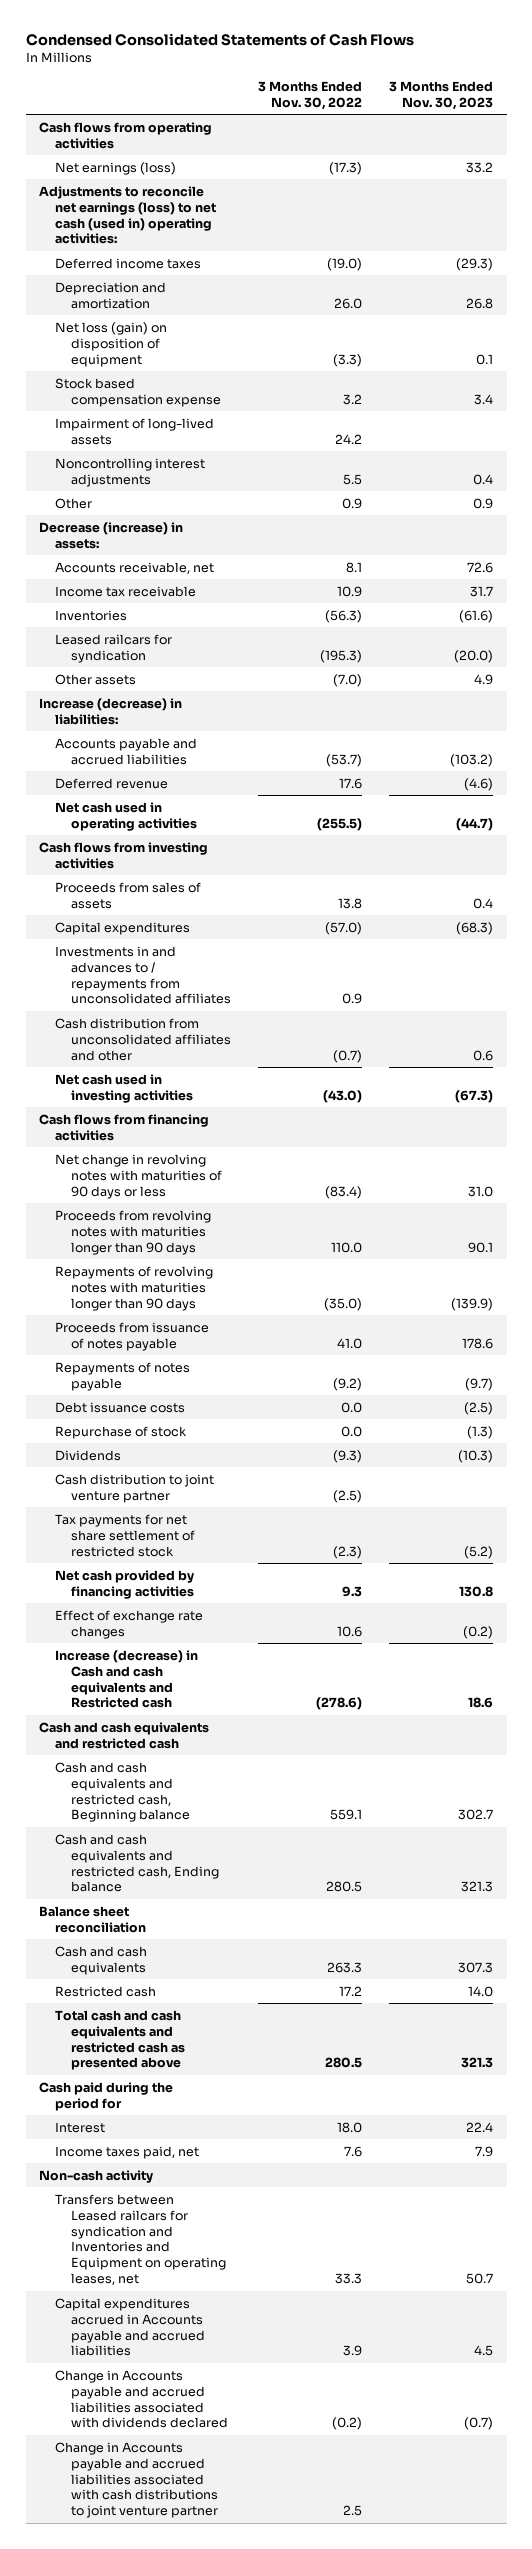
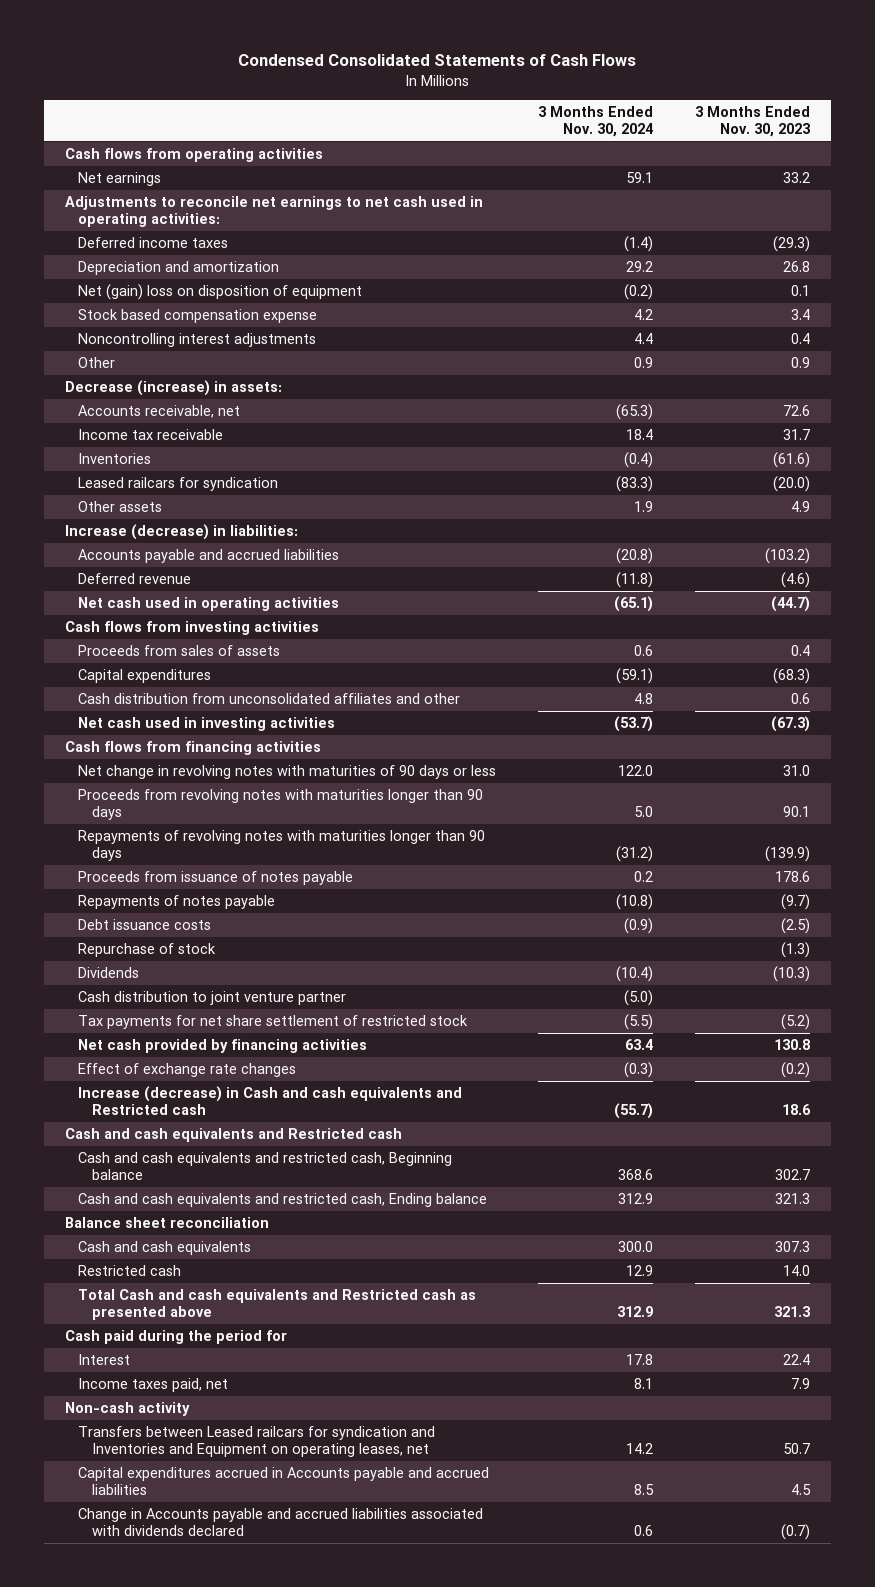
[257,80,362,110] 3 Months Ended Nov. 30, 2022 -> none
none -> [538,106,654,137] 3 Months Ended Nov. 30, 2024
[54,161,176,175] Net earnings (loss) -> [78,172,162,187] Net earnings
[39,185,216,245] Adjustments to reconcile net earnings (loss) to net cash (used in) operating activities: -> [64,196,483,227] Adjustments to reconcile net earnings to net cash used in operating activities:
[54,321,167,367] Net loss (gain) on disposition of equipment -> [78,284,363,301] Net (gain) loss on disposition of equipment
[54,417,214,445] Impairment of long-lived assets -> none
[54,945,231,1005] Investments in and advances to / repayments from unconsolidated affiliates -> none
[39,1721,210,1749] Cash and cash equivalents and restricted cash -> [64,1128,402,1143] Cash and cash equivalents and Restricted cash
[54,2009,185,2071] Total cash and cash equivalents and restricted cash as presented above -> [78,1289,477,1320] Total Cash and cash equivalents and Restricted cash as presented above
[54,2441,218,2519] Change in Accounts payable and accrued liabilities associated with cash distributions to joint venture partner -> none

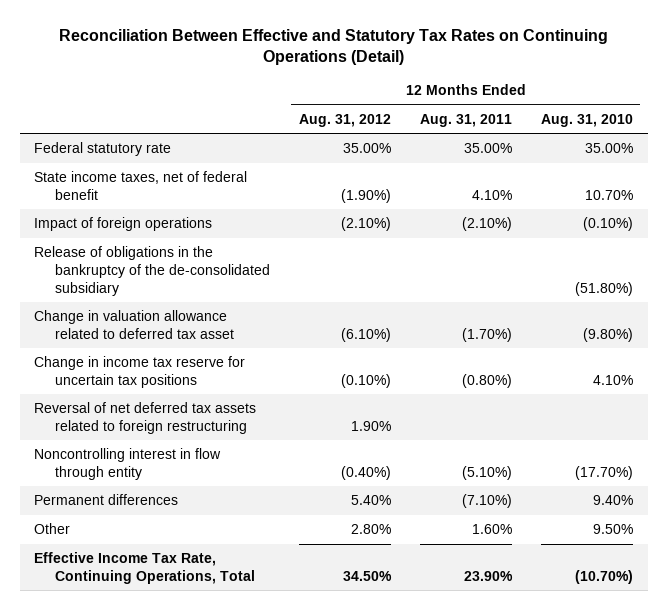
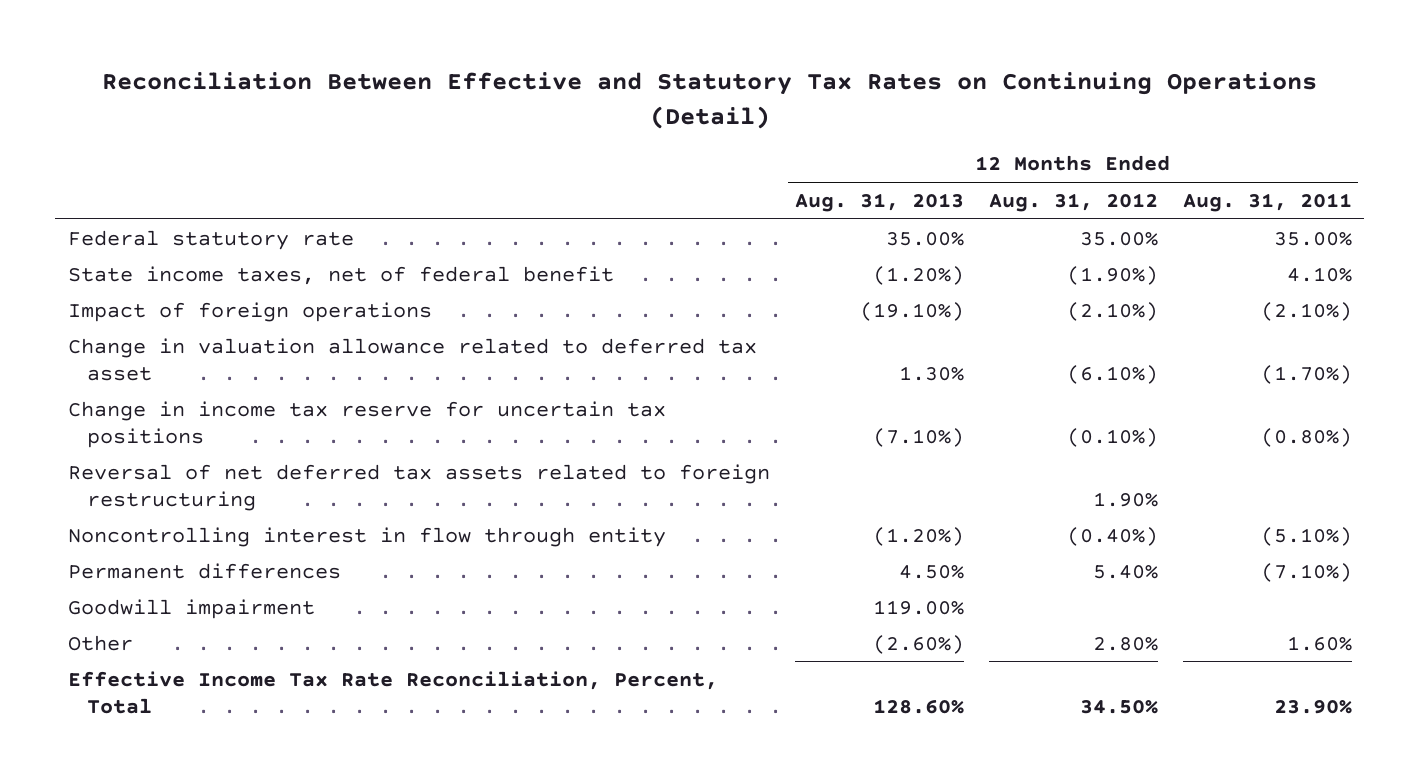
[541,113,634,127] Aug. 31, 2010 -> none
none -> [794,192,964,212] Aug. 31, 2013
[34,246,270,296] Release of obligations in the bankruptcy of the de-consolidated subsidiary -> none
none -> [67,598,315,619] Goodwill impairment
[34,552,255,584] Effective Income Tax Rate, Continuing Operations, Total -> [67,670,718,714] Effective Income Tax Rate Reconciliation, Percent, Total

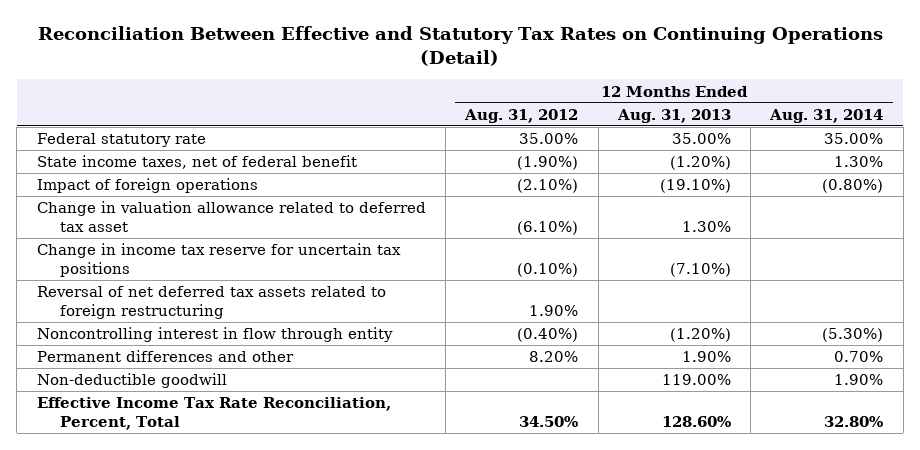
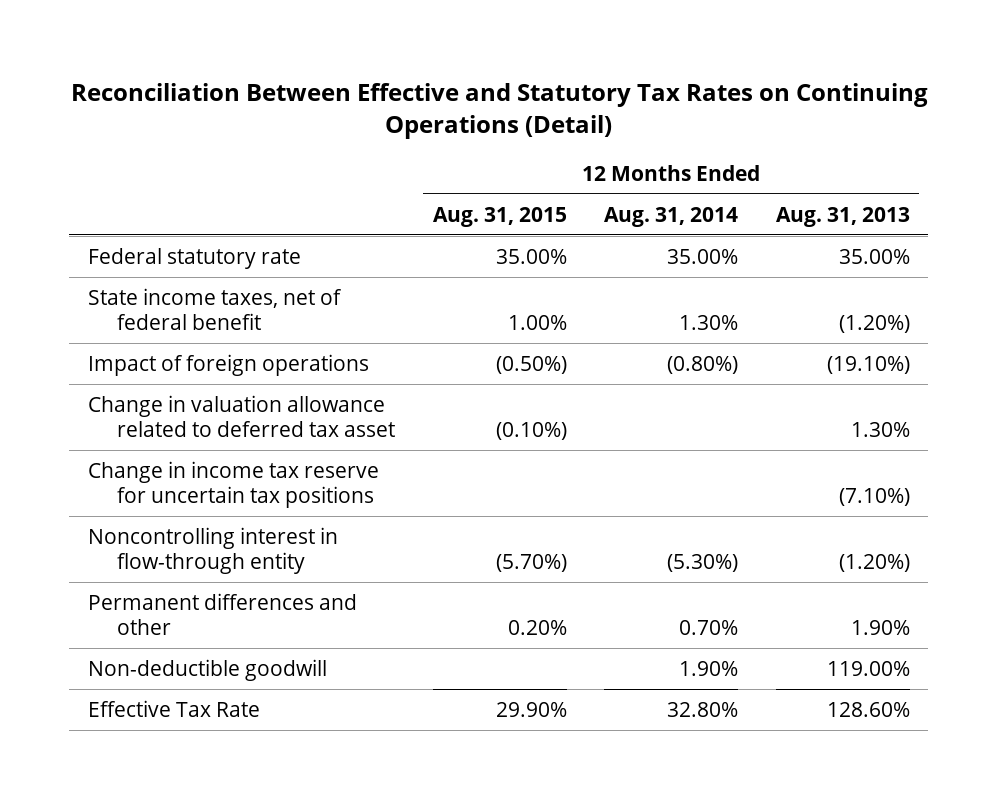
[464,108,579,123] Aug. 31, 2012 -> none
none -> [432,206,567,227] Aug. 31, 2015
[36,286,386,320] Reversal of net deferred tax assets related to foreign restructuring -> none
[36,327,393,343] Noncontrolling interest in flow through entity -> [87,526,338,575] Noncontrolling interest in flow-through entity
[36,397,391,431] Effective Income Tax Rate Reconciliation, Percent, Total -> [87,699,260,717] Effective Tax Rate

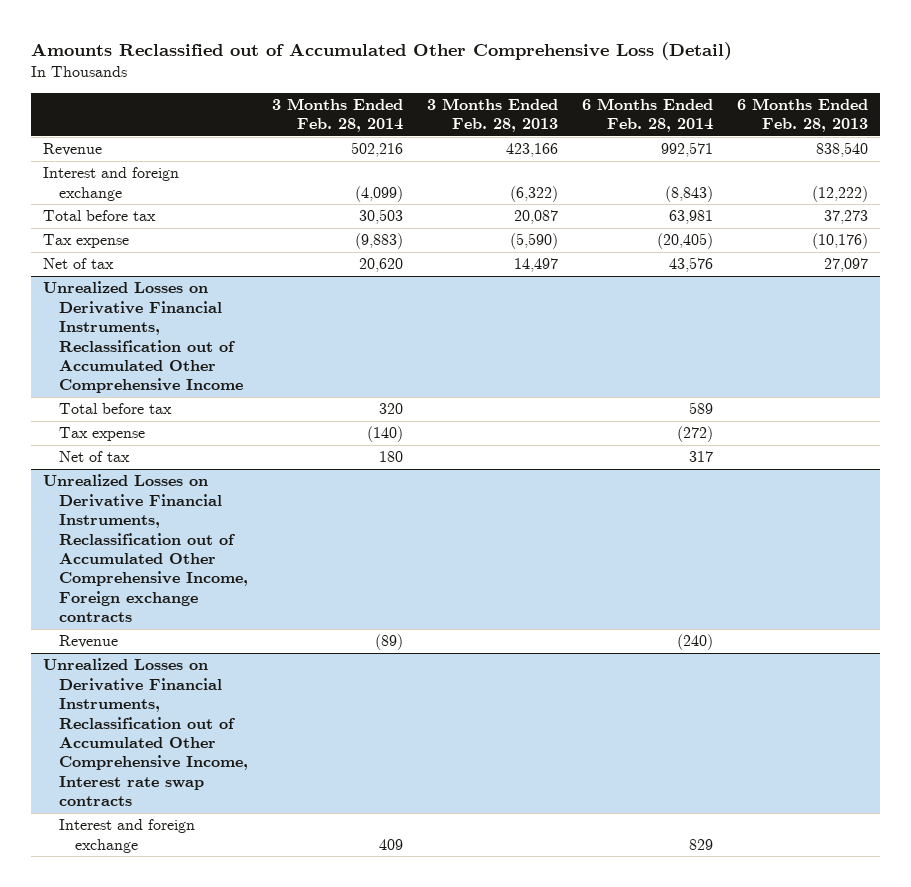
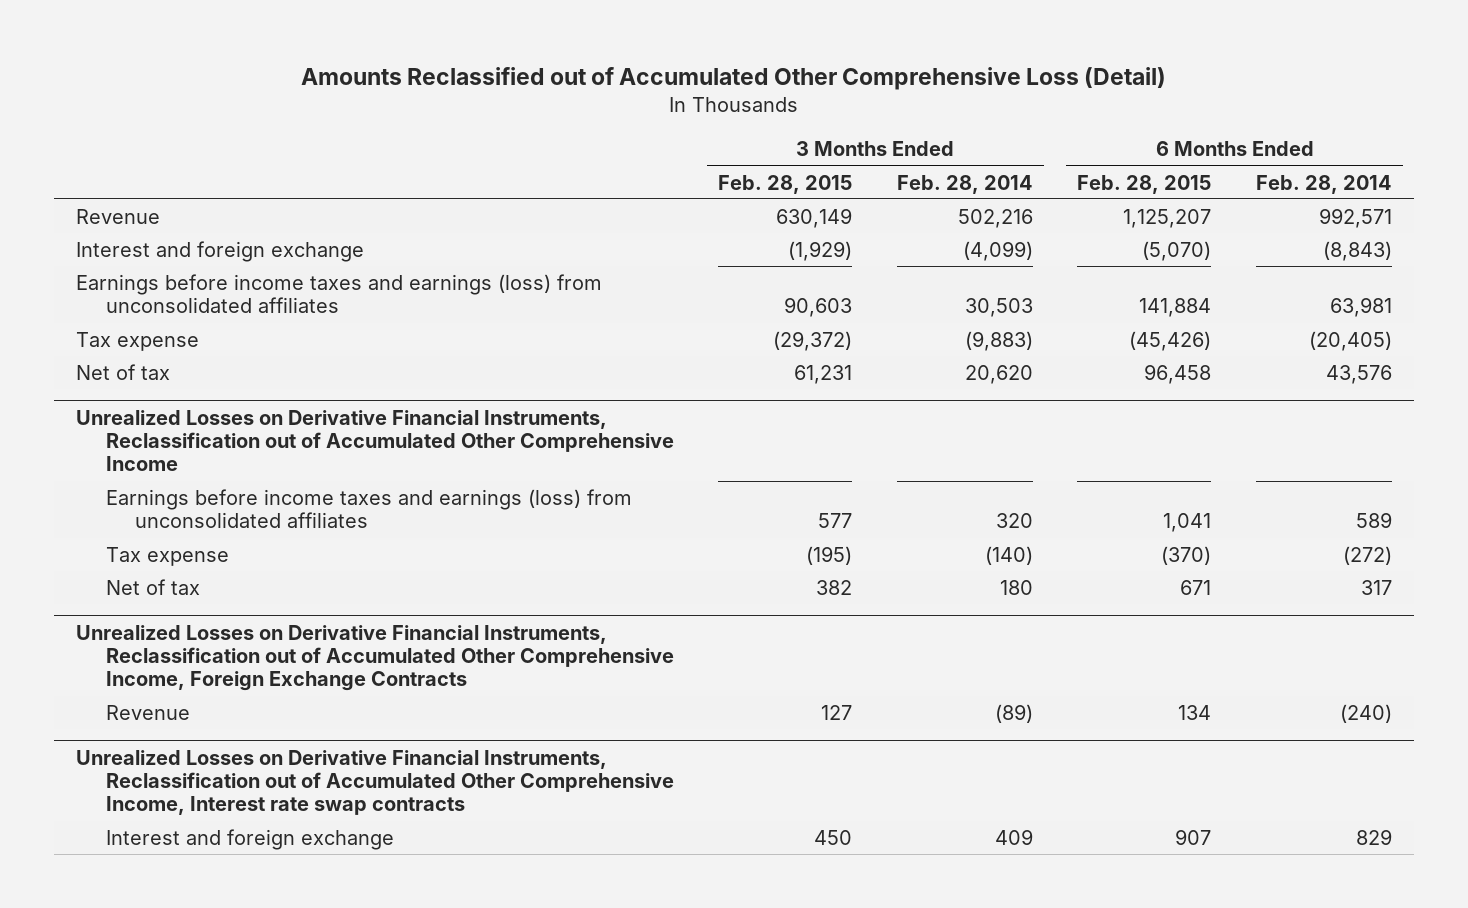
[426,97,558,133] 3 Months Ended Feb. 28, 2013 -> none
[736,97,868,133] 6 Months Ended Feb. 28, 2013 -> none
none -> [718,174,853,194] Feb. 28, 2015
none -> [1077,174,1212,194] Feb. 28, 2015
[43,210,157,222] Total before tax -> [76,273,603,314] Earnings before income taxes and earnings (loss) from unconsolidated affiliates
[59,403,173,415] Total before tax -> [105,488,632,529] Earnings before income taxes and earnings (loss) from unconsolidated affiliates
[43,474,249,623] Unrealized Losses on Derivative Financial Instruments, Reclassification out of Accumulated Other Comprehensive Income, Foreign exchange contracts -> [76,624,674,692] Unrealized Losses on Derivative Financial Instruments, Reclassification out of Accumulated Other Comprehensive Income, Foreign Exchange Contracts

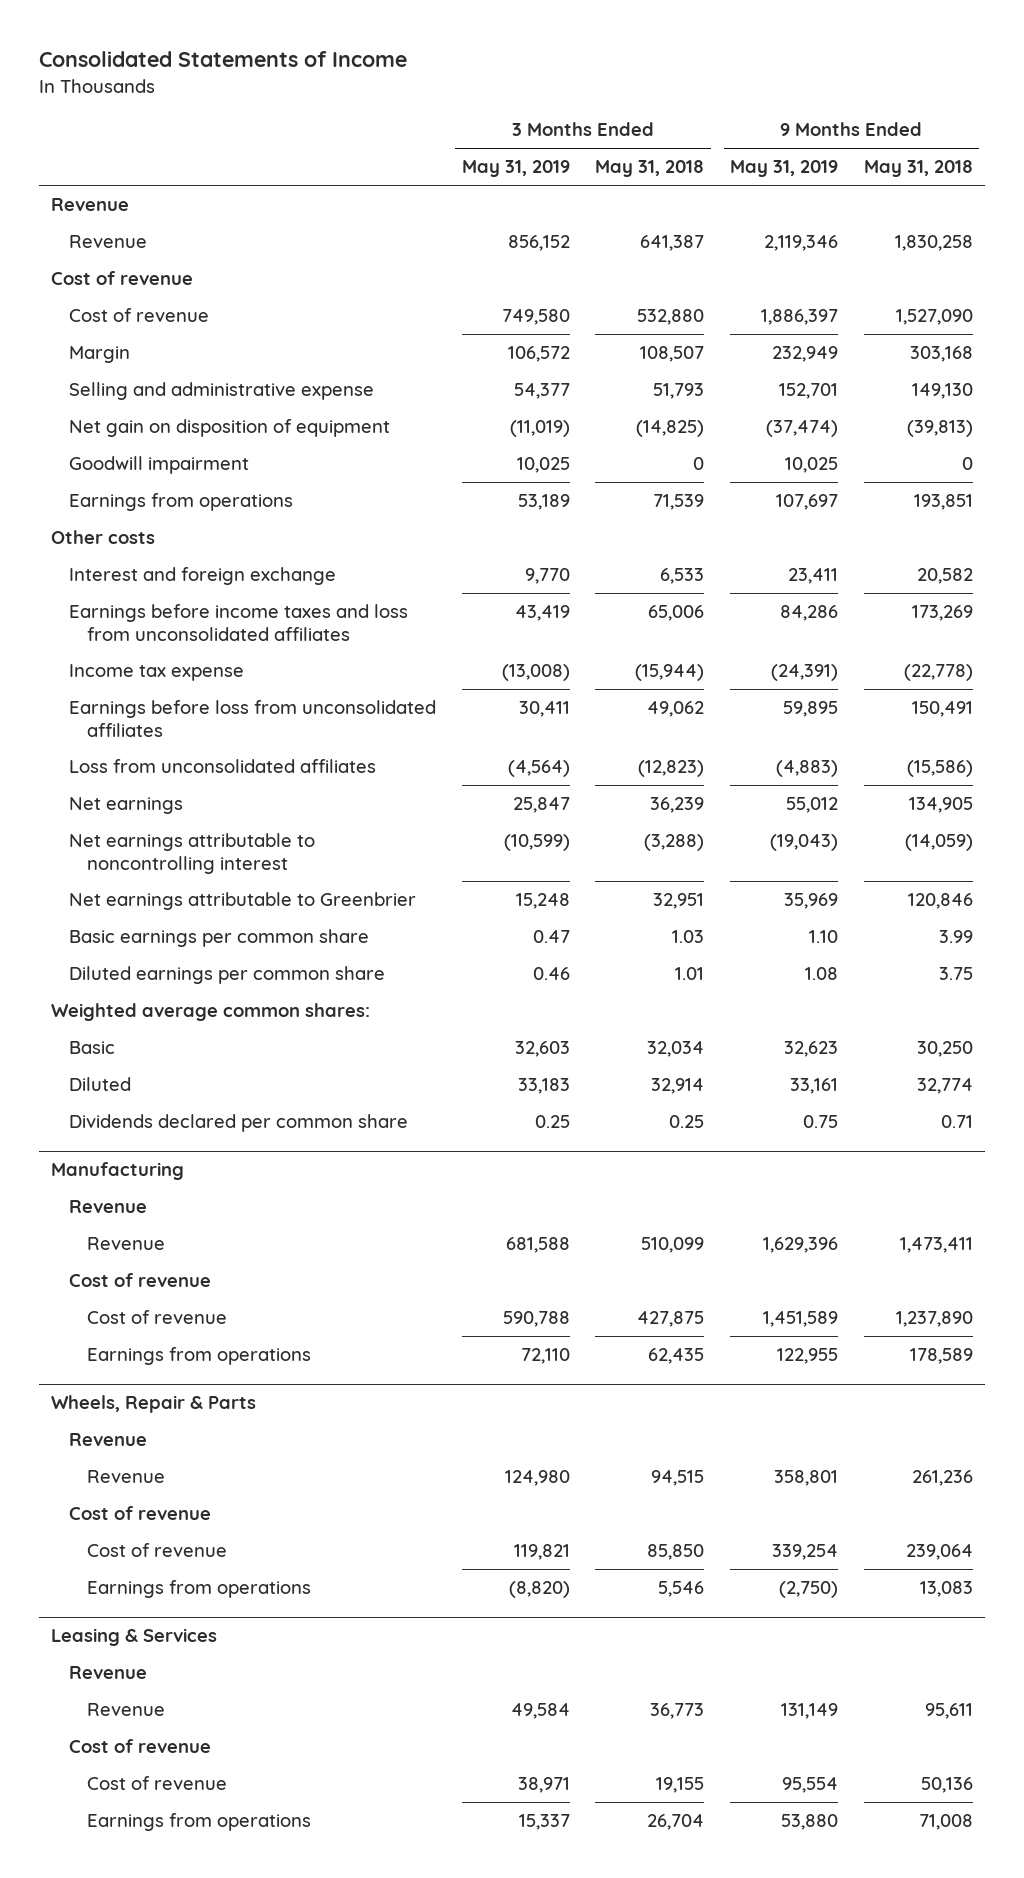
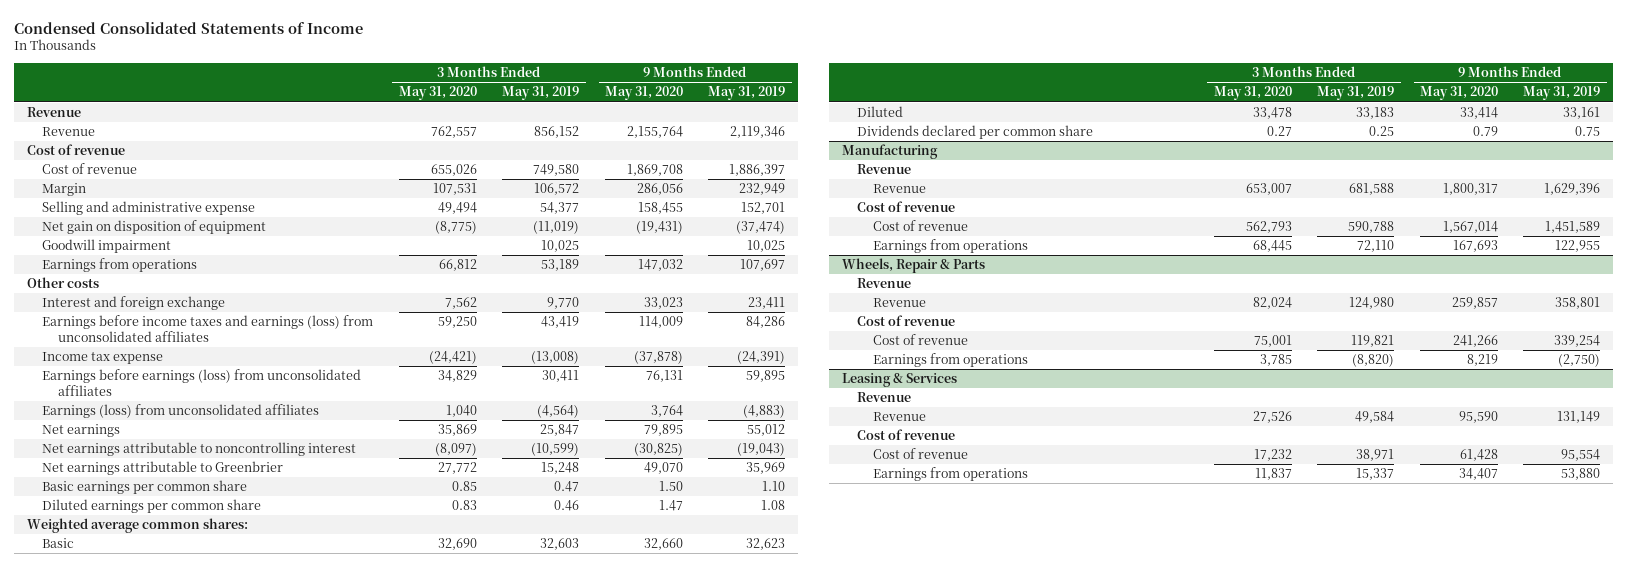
[38,51,407,68] Consolidated Statements of Income -> [14,21,364,34] Condensed Consolidated Statements of Income
[595,160,705,178] May 31, 2018 -> none
[863,160,973,178] May 31, 2018 -> none
none -> [398,86,477,101] May 31, 2020
none -> [604,86,683,101] May 31, 2020
[68,604,408,641] Earnings before income taxes and loss from unconsolidated affiliates -> [42,315,374,342] Earnings before income taxes and earnings (loss) from unconsolidated affiliates
[68,700,436,737] Earnings before loss from unconsolidated affiliates -> [42,369,362,396] Earnings before earnings (loss) from unconsolidated affiliates
[68,759,376,774] Loss from unconsolidated affiliates -> [42,404,320,419] Earnings (loss) from unconsolidated affiliates

